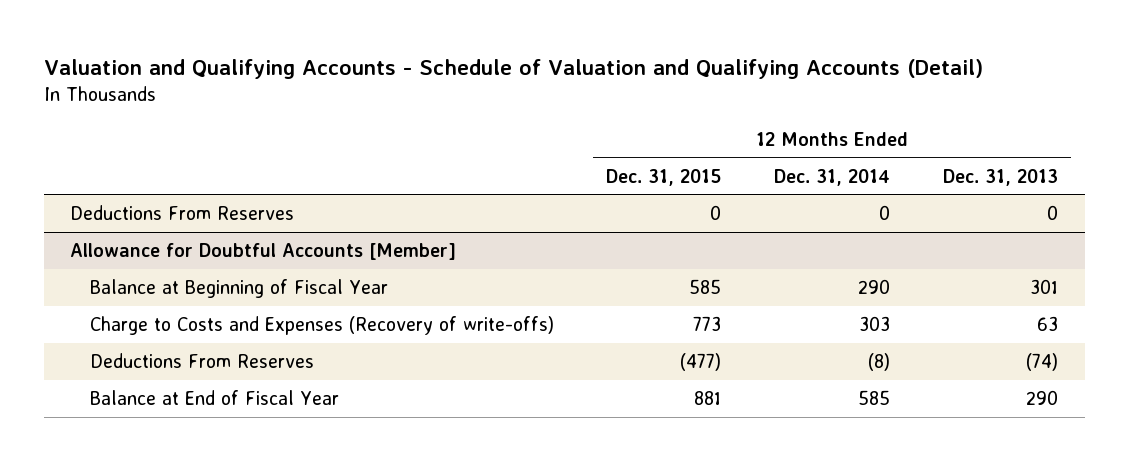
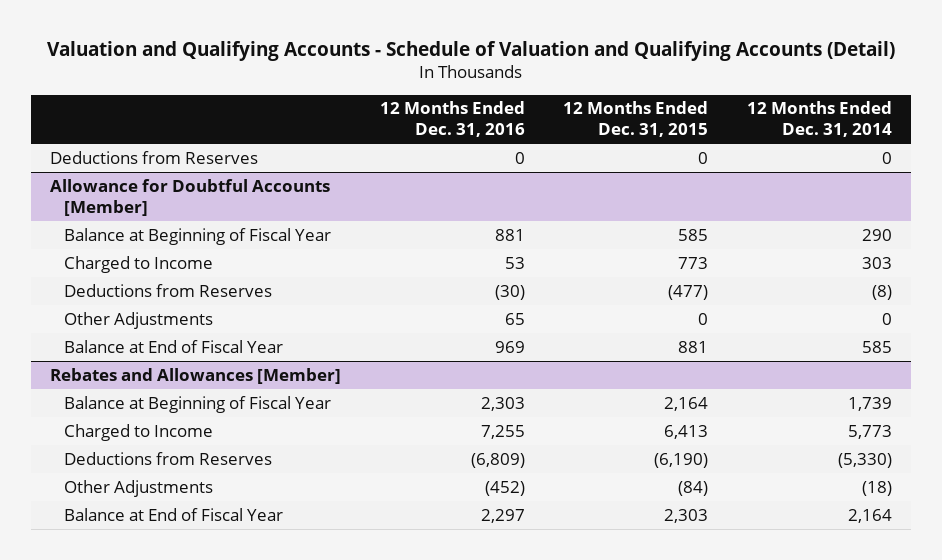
[943,168,1059,186] Dec. 31, 2013 -> none
none -> [379,101,525,138] 12 Months Ended Dec. 31, 2016
[70,204,295,220] Deductions From Reserves -> [50,150,259,164] Deductions from Reserves
[89,315,554,335] Charge to Costs and Expenses (Recovery of write-offs) -> [64,255,214,273] Charged to Income
[89,352,314,368] Deductions From Reserves -> [64,283,273,297] Deductions from Reserves
none -> [64,311,214,329] Other Adjustments
none -> [50,367,342,384] Rebates and Allowances [Member]
none -> [64,395,332,413] Balance at Beginning of Fiscal Year
none -> [64,423,214,441] Charged to Income
none -> [64,451,273,465] Deductions from Reserves
none -> [64,479,214,497] Other Adjustments
none -> [64,507,284,521] Balance at End of Fiscal Year

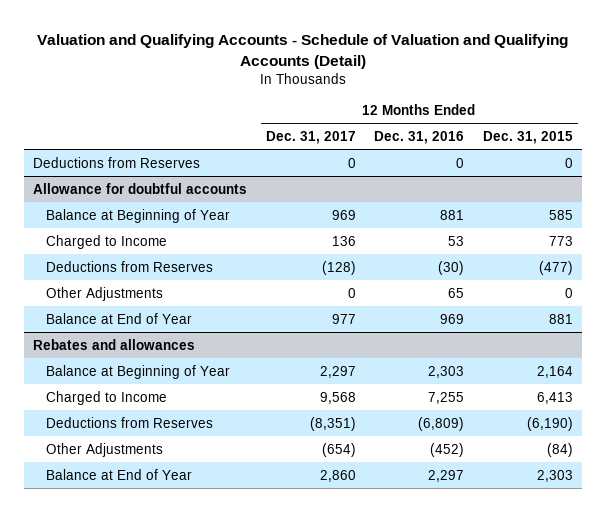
[746,101,892,138] 12 Months Ended Dec. 31, 2014 -> none
none -> [265,130,356,144] Dec. 31, 2017
[50,178,331,216] Allowance for Doubtful Accounts [Member] -> [33,182,248,194] Allowance for doubtful accounts
[64,227,332,245] Balance at Beginning of Fiscal Year -> [46,208,231,223] Balance at Beginning of Year
[64,339,284,353] Balance at End of Fiscal Year -> [46,312,193,324] Balance at End of Year
[50,367,342,384] Rebates and Allowances [Member] -> [33,338,196,350] Rebates and allowances
[64,395,332,413] Balance at Beginning of Fiscal Year -> [46,364,231,379] Balance at Beginning of Year
[64,507,284,521] Balance at End of Fiscal Year -> [46,468,193,480] Balance at End of Year

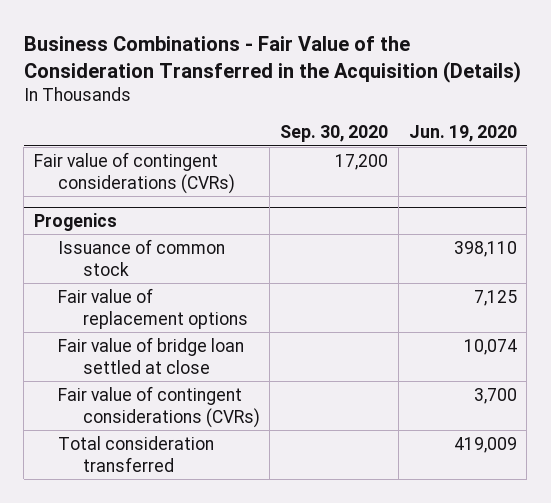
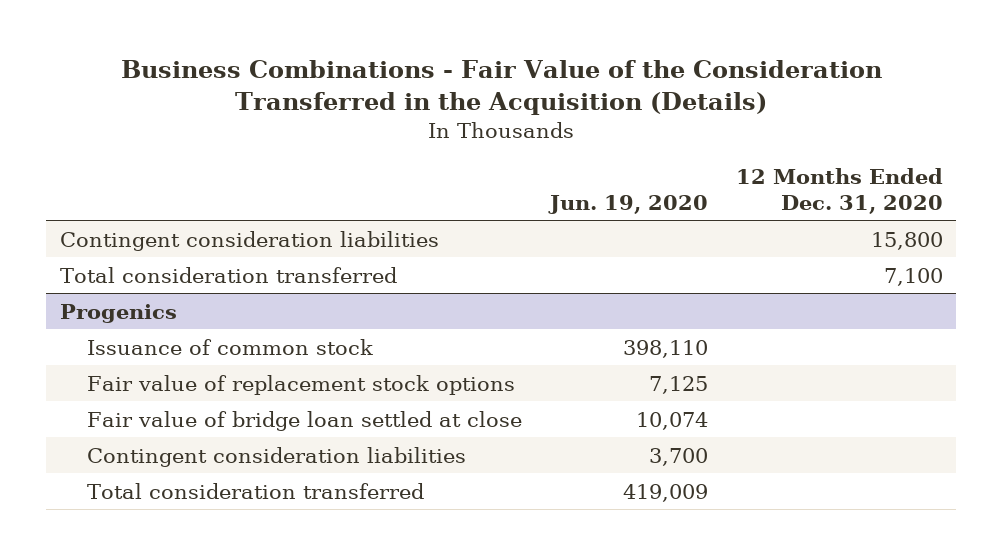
[280,125,389,143] Sep. 30, 2020 -> none
none -> [735,168,943,214] 12 Months Ended Dec. 31, 2020
[34,151,236,195] Fair value of contingent considerations (CVRs) -> [60,230,440,251] Contingent consideration liabilities
none -> [60,266,398,283] Total consideration transferred
[58,287,248,330] Fair value of replacement options -> [86,374,515,395] Fair value of replacement stock options
[58,385,260,429] Fair value of contingent considerations (CVRs) -> [86,446,466,467] Contingent consideration liabilities

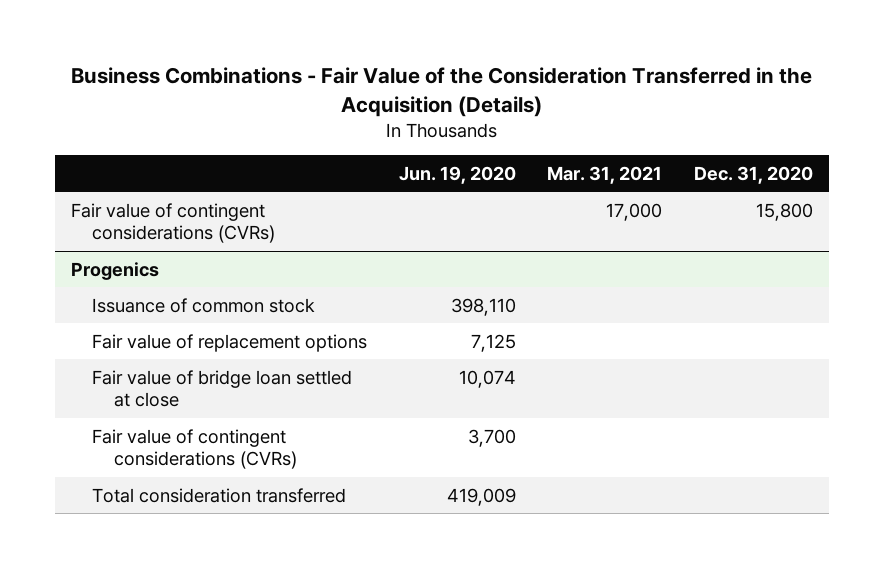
[735,168,943,214] 12 Months Ended Dec. 31, 2020 -> none
none -> [547,165,663,184] Mar. 31, 2021
none -> [693,165,813,184] Dec. 31, 2020
[60,266,398,283] Total consideration transferred -> none
[60,230,440,251] Contingent consideration liabilities -> [70,202,276,244] Fair value of contingent considerations (CVRs)
[86,374,515,395] Fair value of replacement stock options -> [92,333,368,352] Fair value of replacement options
[86,446,466,467] Contingent consideration liabilities -> [92,428,297,470] Fair value of contingent considerations (CVRs)

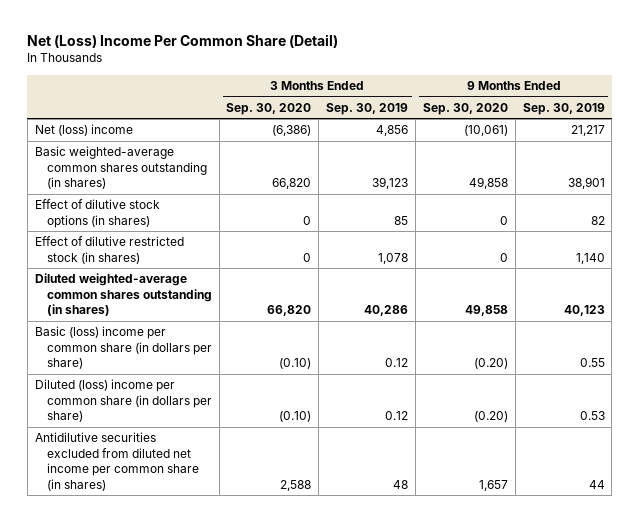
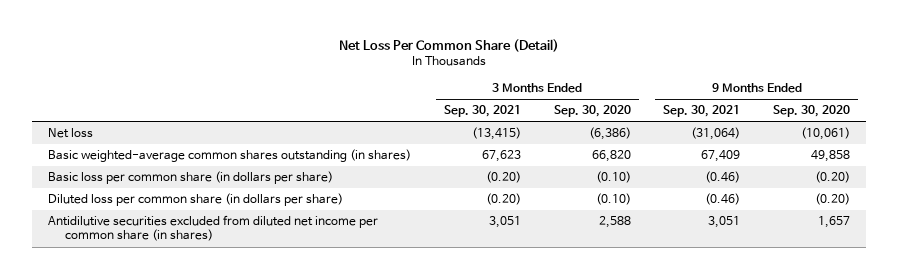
[27,34,339,49] Net (Loss) Income Per Common Share (Detail) -> [339,38,560,52] Net Loss Per Common Share (Detail)
[326,102,409,115] Sep. 30, 2019 -> none
[522,102,605,115] Sep. 30, 2019 -> none
none -> [443,105,521,118] Sep. 30, 2021
none -> [663,105,741,118] Sep. 30, 2021
[34,124,133,137] Net (loss) income -> [48,128,94,139] Net loss
[34,199,160,228] Effect of dilutive stock options (in shares) -> none
[34,236,184,264] Effect of dilutive restricted stock (in shares) -> none
[34,273,212,317] Diluted weighted-average common shares outstanding (in shares) -> none
[34,326,212,370] Basic (loss) income per common share (in dollars per share) -> [48,171,334,185] Basic loss per common share (in dollars per share)
[34,379,212,423] Diluted (loss) income per common share (in dollars per share) -> [48,193,344,207] Diluted loss per common share (in dollars per share)

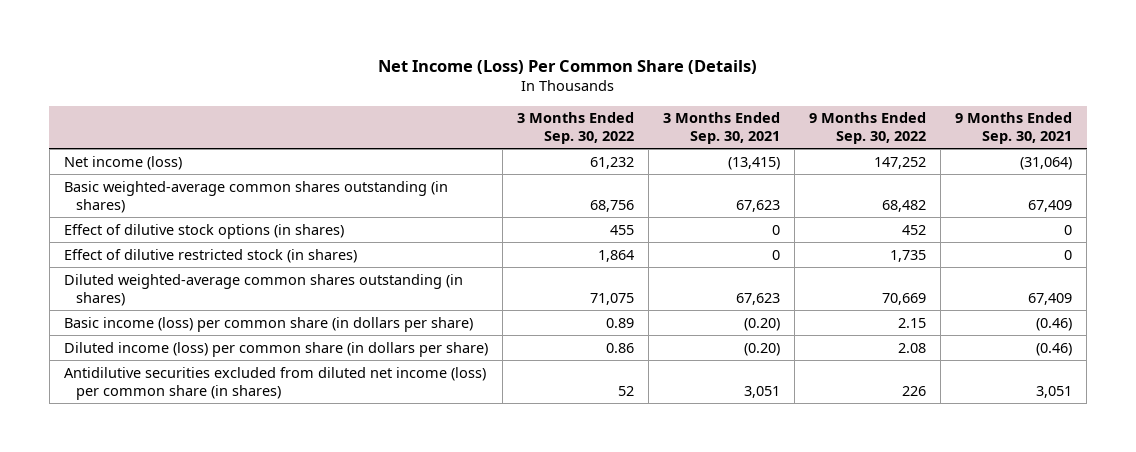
[339,38,560,52] Net Loss Per Common Share (Detail) -> [378,59,758,74] Net Income (Loss) Per Common Share (Details)
[553,105,631,118] Sep. 30, 2020 -> none
[772,105,850,118] Sep. 30, 2020 -> none
none -> [517,112,635,145] 3 Months Ended Sep. 30, 2022
none -> [809,112,927,145] 9 Months Ended Sep. 30, 2022
[48,128,94,139] Net loss -> [63,155,182,170] Net income (loss)
none -> [63,223,344,239] Effect of dilutive stock options (in shares)
none -> [63,248,357,263] Effect of dilutive restricted stock (in shares)
none -> [63,273,463,306] Diluted weighted-average common shares outstanding (in shares)
[48,171,334,185] Basic loss per common share (in dollars per share) -> [63,316,473,332] Basic income (loss) per common share (in dollars per share)
[48,193,344,207] Diluted loss per common share (in dollars per share) -> [63,341,488,357] Diluted income (loss) per common share (in dollars per share)
[48,215,379,242] Antidilutive securities excluded from diluted net income per common share (in shares) -> [63,366,486,400] Antidilutive securities excluded from diluted net income (loss) per common share (in shares)

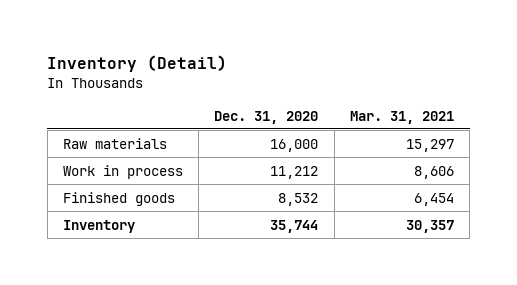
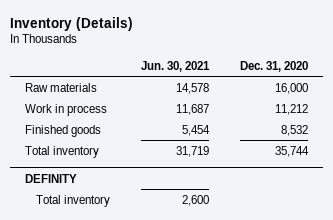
[47,54,228,72] Inventory (Detail) -> [9,16,133,31] Inventory (Details)
[349,110,454,124] Mar. 31, 2021 -> none
none -> [141,60,211,72] Jun. 30, 2021
[62,219,135,233] Inventory -> [25,145,100,158] Total inventory
none -> [25,173,78,183] DEFINITY
none -> [36,194,111,207] Total inventory

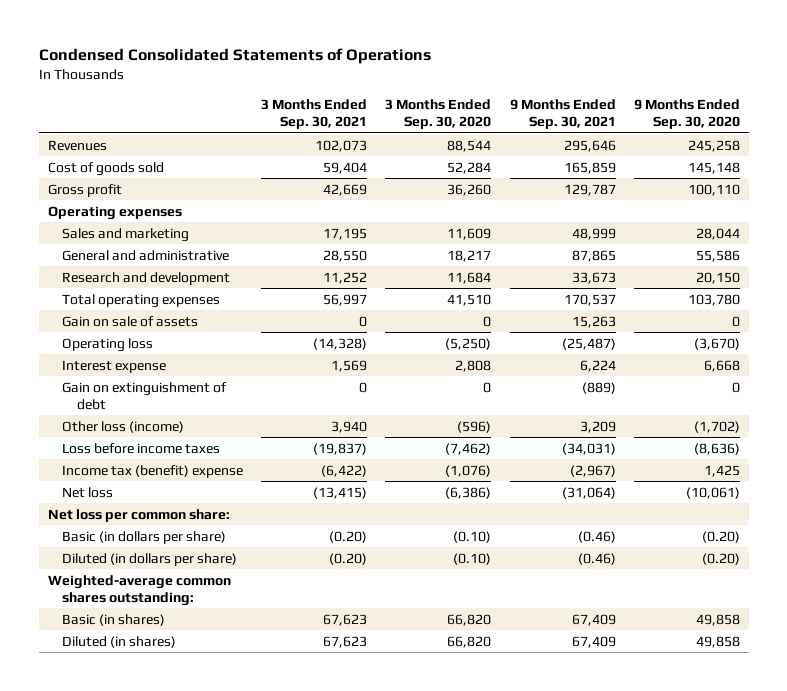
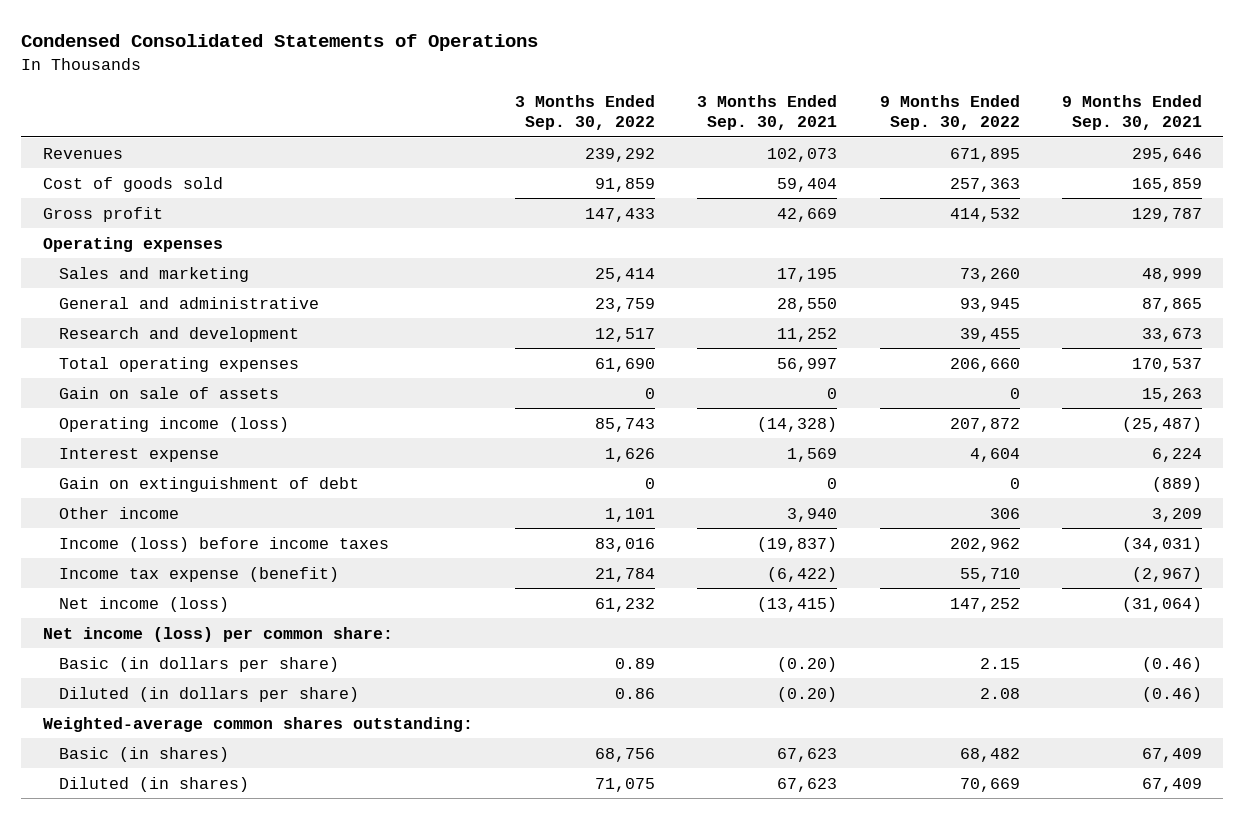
[385,98,492,129] 3 Months Ended Sep. 30, 2020 -> none
[633,98,740,129] 9 Months Ended Sep. 30, 2020 -> none
none -> [514,94,655,131] 3 Months Ended Sep. 30, 2022
none -> [879,94,1020,131] 9 Months Ended Sep. 30, 2022
[62,337,154,352] Operating loss -> [59,416,290,432] Operating income (loss)
[62,420,185,433] Other loss (income) -> [59,506,180,519] Other income
[62,442,221,454] Loss before income taxes -> [59,536,390,552] Income (loss) before income taxes
[62,464,244,478] Income tax (benefit) expense -> [59,566,340,582] Income tax expense (benefit)
[62,486,114,498] Net loss -> [59,596,230,612] Net income (loss)
[47,508,230,522] Net loss per common share: -> [42,626,393,642] Net income (loss) per common share:

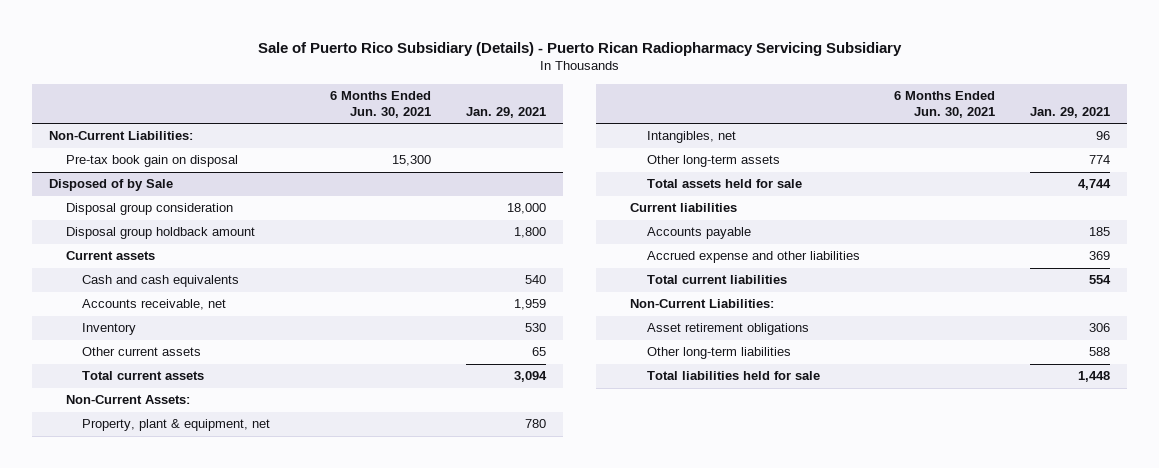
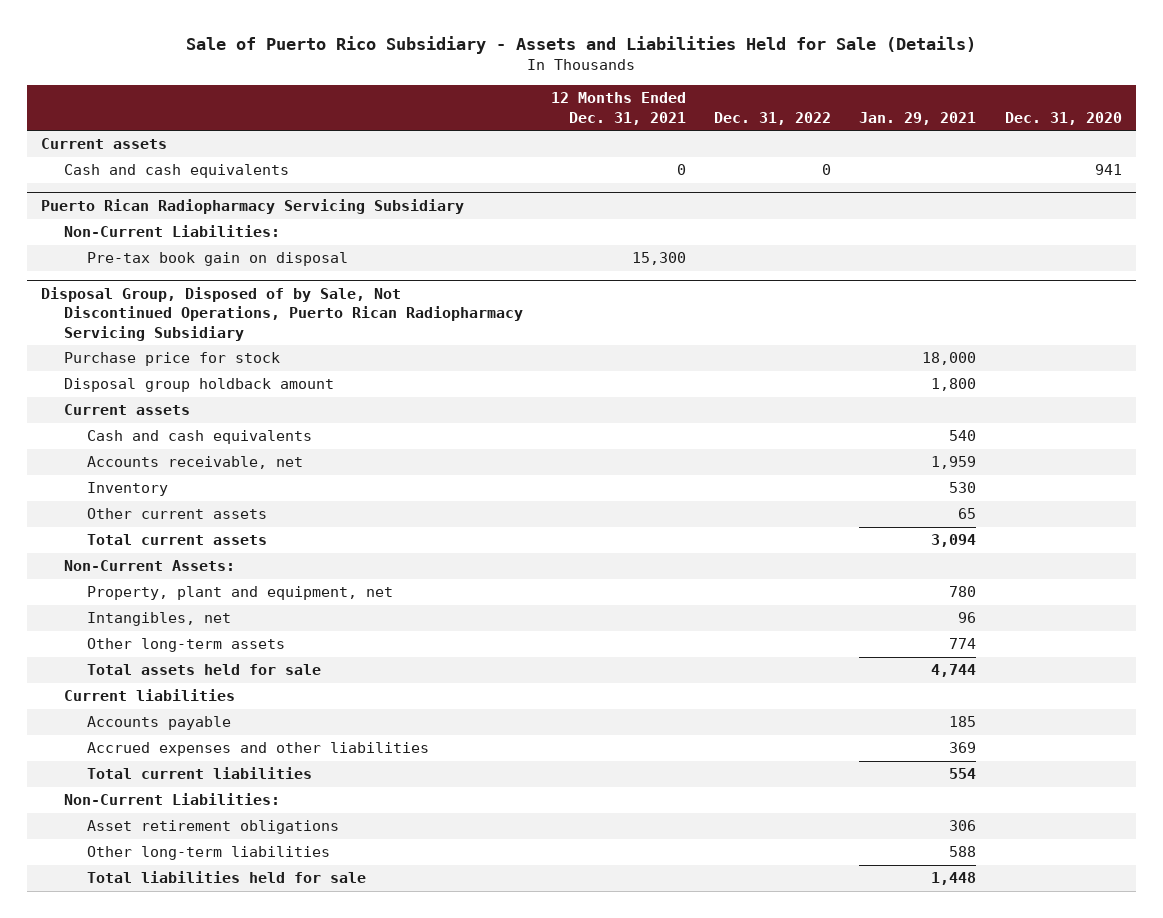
[257,41,902,56] Sale of Puerto Rico Subsidiary (Details) - Puerto Rican Radiopharmacy Servicing Subsidiary -> [186,36,977,55] Sale of Puerto Rico Subsidiary - Assets and Liabilities Held for Sale (Details)
[330,90,432,119] 6 Months Ended Jun. 30, 2021 -> none
none -> [551,92,687,125] 12 Months Ended Dec. 31, 2021
none -> [714,111,832,125] Dec. 31, 2022
none -> [1004,111,1122,125] Dec. 31, 2020
none -> [40,138,167,150] Current assets
none -> [64,164,290,179] Cash and cash equivalents
none -> [40,199,464,215] Puerto Rican Radiopharmacy Servicing Subsidiary
[49,179,174,192] Disposed of by Sale -> none
none -> [40,287,524,341] Disposal Group, Disposed of by Sale, Not Discontinued Operations, Puerto Rican Radiopharmacy Servicing Subsidiary
[65,203,233,216] Disposal group consideration -> [64,352,281,367] Purchase price for stock
[82,419,271,432] Property, plant & equipment, net -> [87,586,394,601] Property, plant and equipment, net
[646,251,860,264] Accrued expense and other liabilities -> [87,742,430,757] Accrued expenses and other liabilities

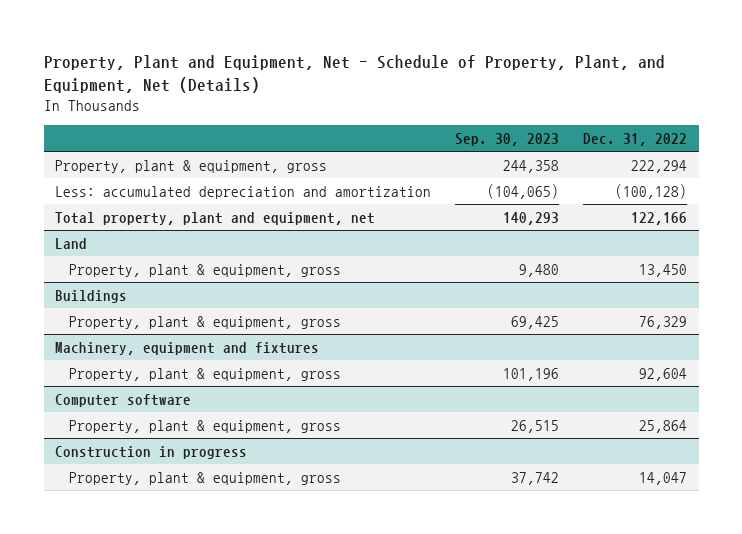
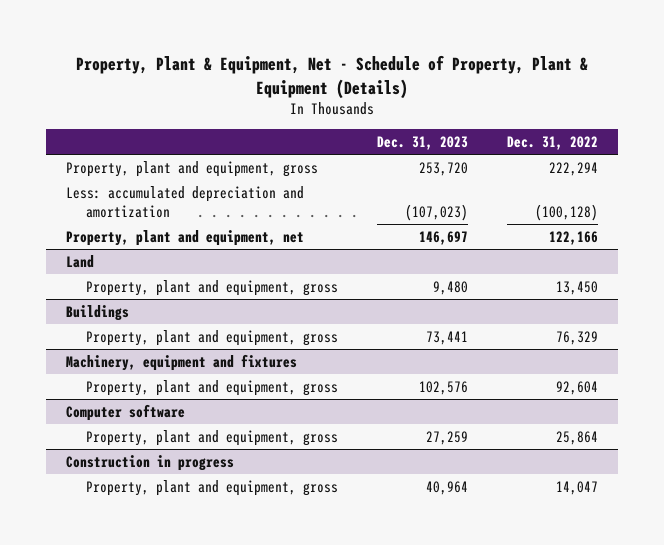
[43,54,665,93] Property, Plant and Equipment, Net - Schedule of Property, Plant, and Equipment, Net (Details) -> [76,55,589,99] Property, Plant & Equipment, Net - Schedule of Property, Plant & Equipment (Details)
[455,132,560,146] Sep. 30, 2023 -> none
none -> [377,136,469,151] Dec. 31, 2023
[55,159,328,173] Property, plant & equipment, gross -> [65,160,318,177] Property, plant and equipment, gross
[55,211,376,225] Total property, plant and equipment, net -> [65,229,304,246] Property, plant and equipment, net
[68,263,341,277] Property, plant & equipment, gross -> [86,279,339,296] Property, plant and equipment, gross
[68,315,341,329] Property, plant & equipment, gross -> [86,329,339,346] Property, plant and equipment, gross
[68,367,341,381] Property, plant & equipment, gross -> [86,379,339,396] Property, plant and equipment, gross
[68,419,341,433] Property, plant & equipment, gross -> [86,429,339,446] Property, plant and equipment, gross
[68,471,341,485] Property, plant & equipment, gross -> [86,479,339,496] Property, plant and equipment, gross

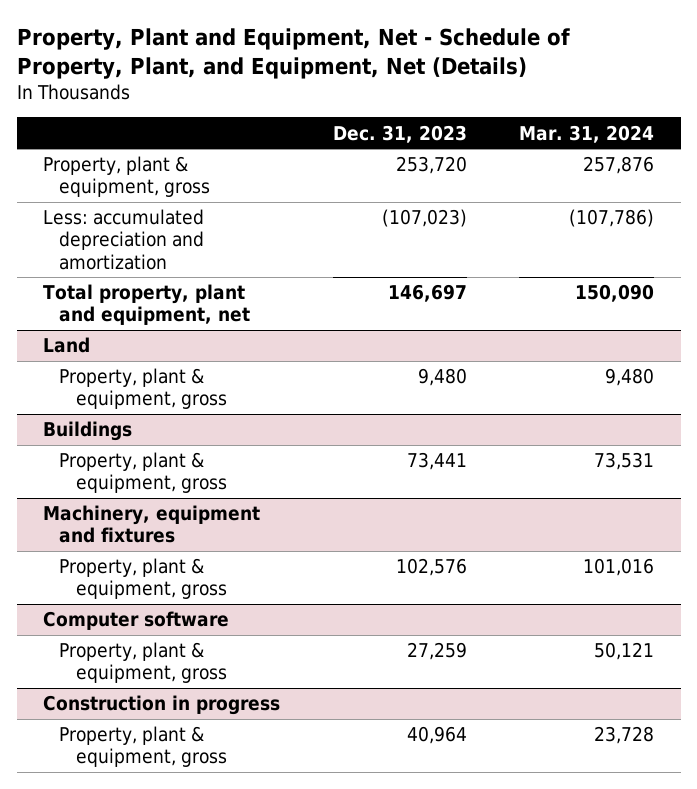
[76,55,589,99] Property, Plant & Equipment, Net - Schedule of Property, Plant & Equipment (Details) -> [16,28,570,80] Property, Plant and Equipment, Net - Schedule of Property, Plant, and Equipment, Net (Details)
[507,136,599,151] Dec. 31, 2022 -> none
none -> [519,124,655,143] Mar. 31, 2024
[65,160,318,177] Property, plant and equipment, gross -> [42,156,211,198] Property, plant & equipment, gross
[65,229,304,246] Property, plant and equipment, net -> [42,284,251,326] Total property, plant and equipment, net
[86,279,339,296] Property, plant and equipment, gross -> [59,368,227,410] Property, plant & equipment, gross
[86,329,339,346] Property, plant and equipment, gross -> [59,452,227,494] Property, plant & equipment, gross
[86,379,339,396] Property, plant and equipment, gross -> [59,558,227,600] Property, plant & equipment, gross
[86,429,339,446] Property, plant and equipment, gross -> [59,642,227,684] Property, plant & equipment, gross
[86,479,339,496] Property, plant and equipment, gross -> [59,726,227,768] Property, plant & equipment, gross

